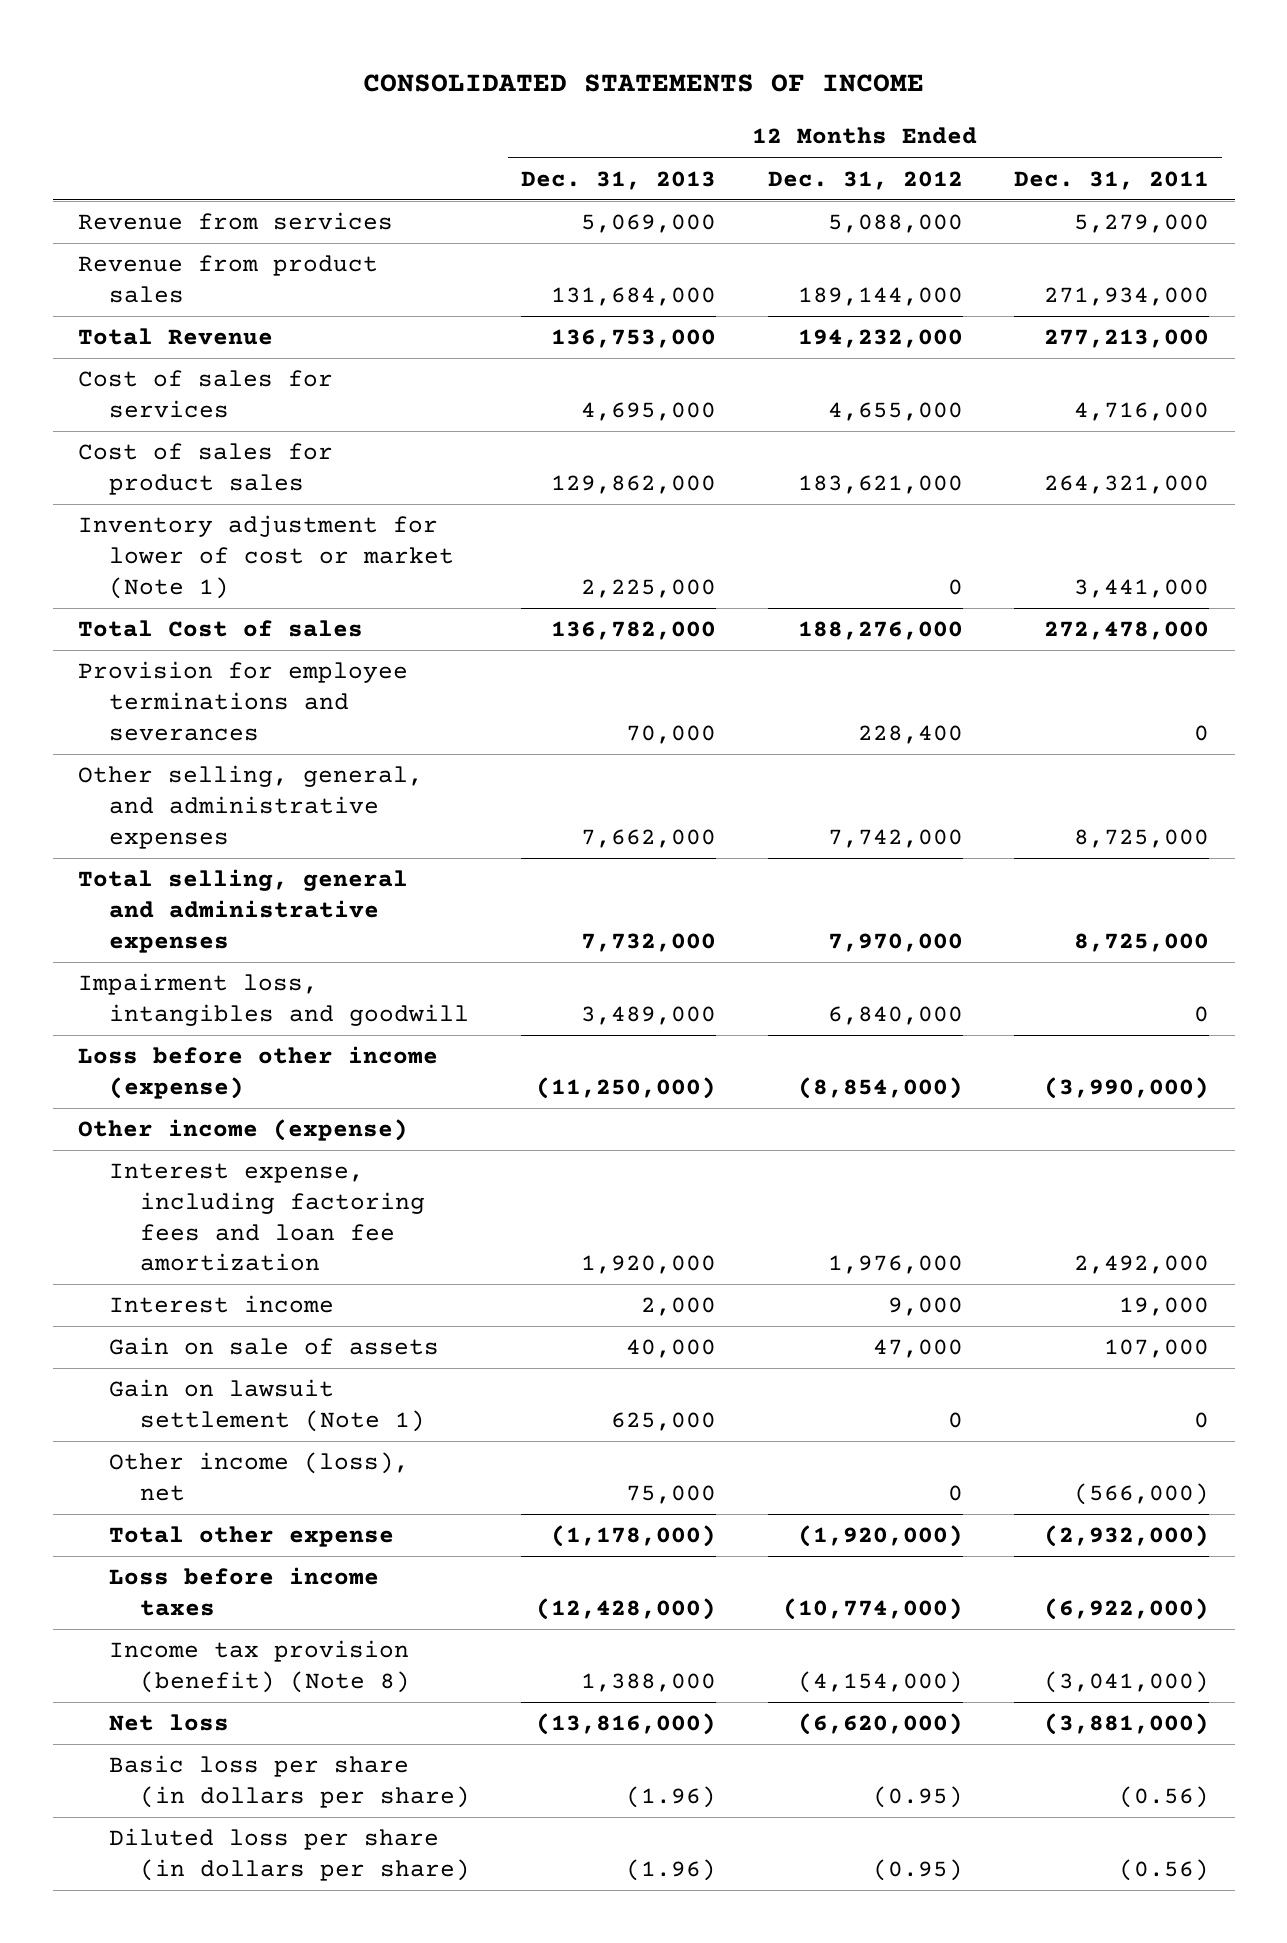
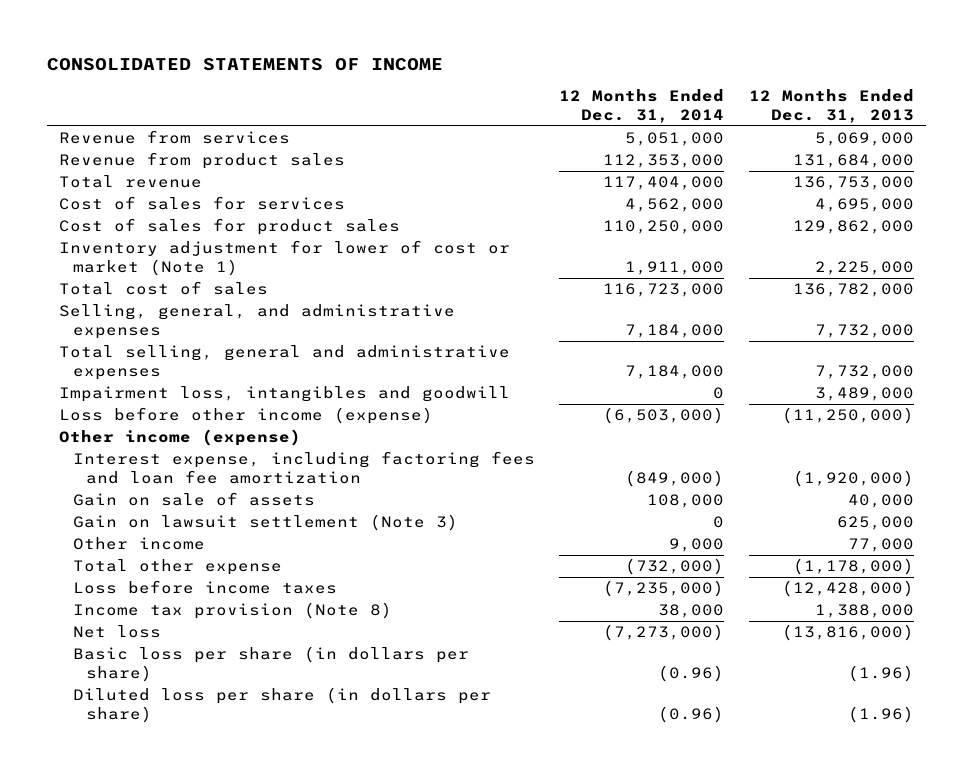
[767,170,963,190] Dec. 31, 2012 -> none
[1014,170,1210,190] Dec. 31, 2011 -> none
none -> [559,89,725,123] 12 Months Ended Dec. 31, 2014
[78,328,274,346] Total Revenue -> [59,175,203,189] Total revenue
[78,661,409,741] Provision for employee terminations and severances -> none
[78,620,364,638] Total Cost of sales -> [59,281,269,296] Total cost of sales
[78,765,424,849] Other selling, general, and administrative expenses -> [59,304,456,339] Selling, general, and administrative expenses
[581,828,717,848] 7,662,000 -> [814,323,914,338] 7,732,000
[109,1295,335,1314] Interest income -> none
[581,1255,717,1275] 1,920,000 -> [792,469,914,487] (1,920,000)
[109,1379,425,1432] Gain on lawsuit settlement (Note 1) -> [72,514,458,532] Gain on lawsuit settlement (Note 3)
[109,1452,410,1501] Other income (loss), net -> [72,537,205,551] Other income
[626,1484,717,1504] 75,000 -> [847,538,914,553] 77,000
[109,1640,410,1693] Income tax provision (benefit) (Note 8) -> [72,602,392,620] Income tax provision (Note 8)

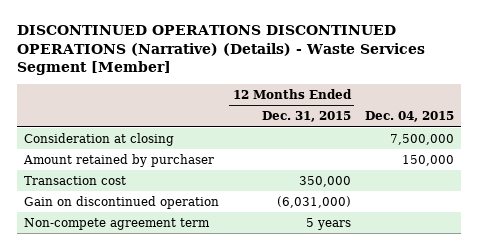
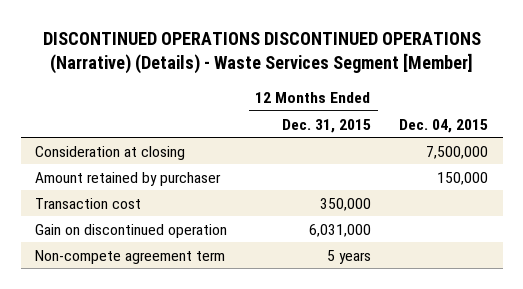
[276,196,351,209] (6,031,000) -> [308,223,371,237] 6,031,000

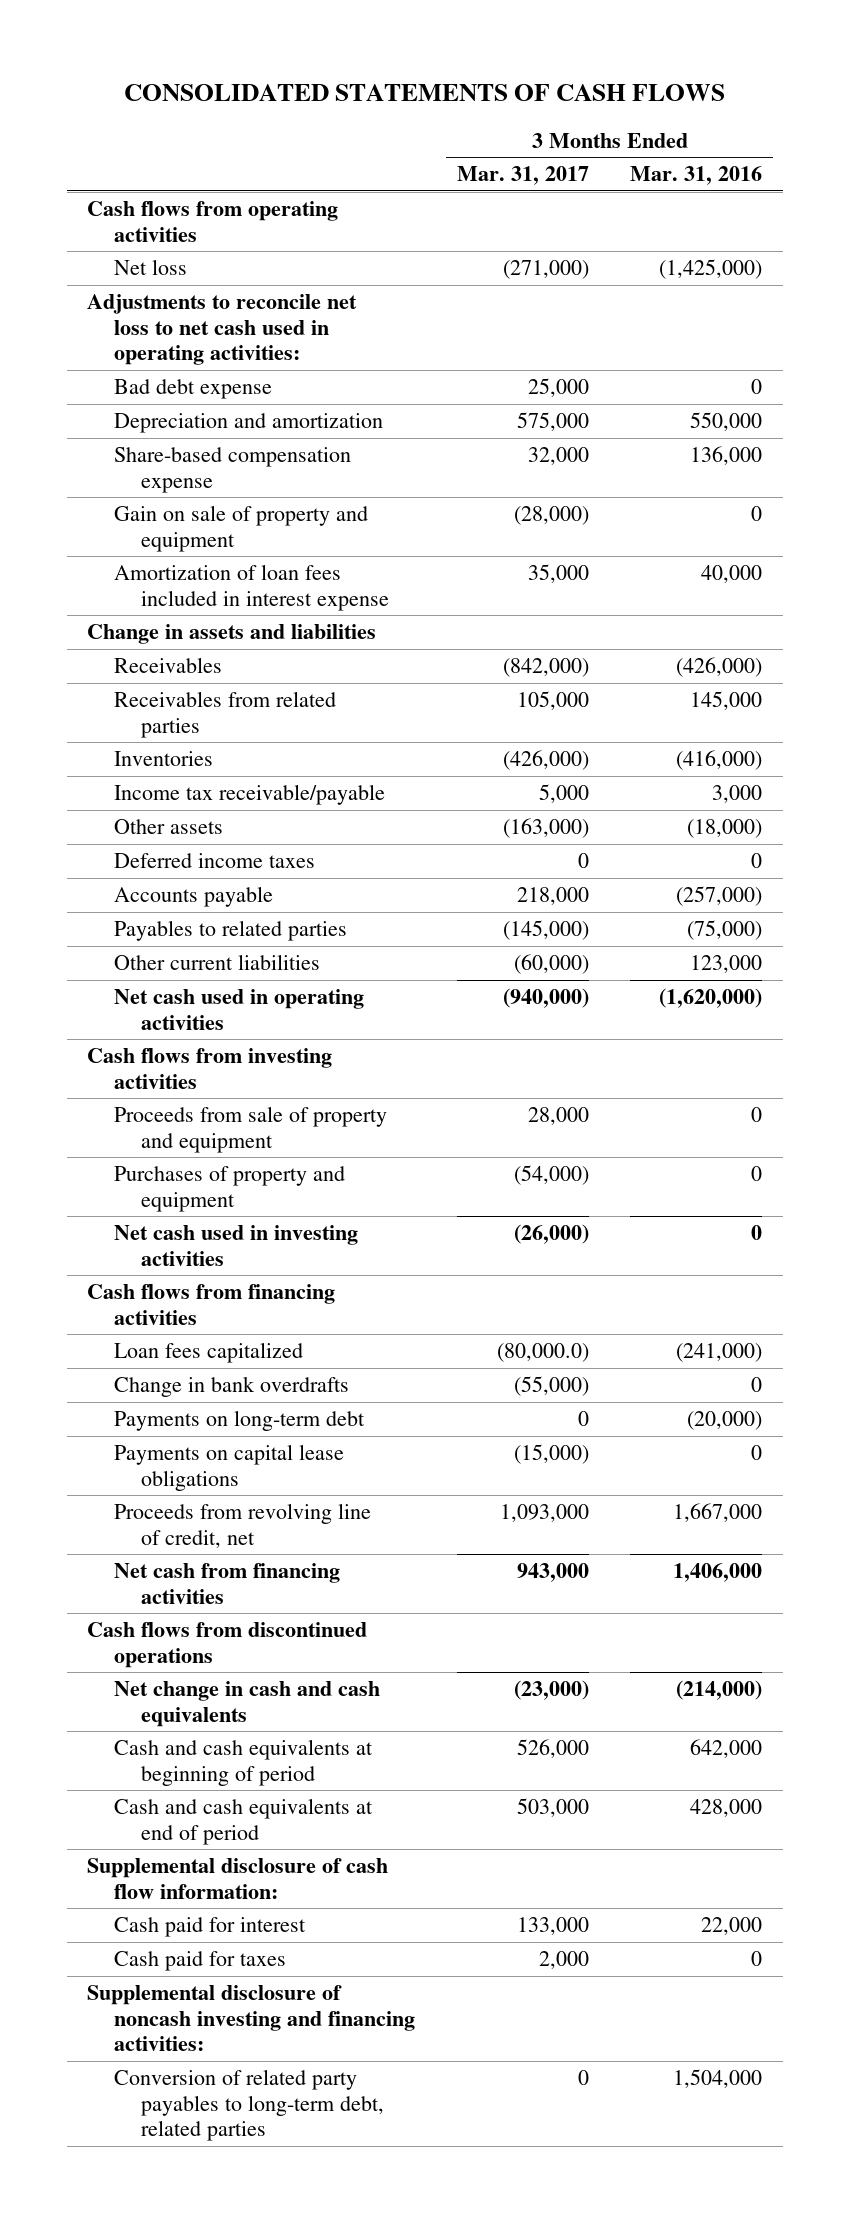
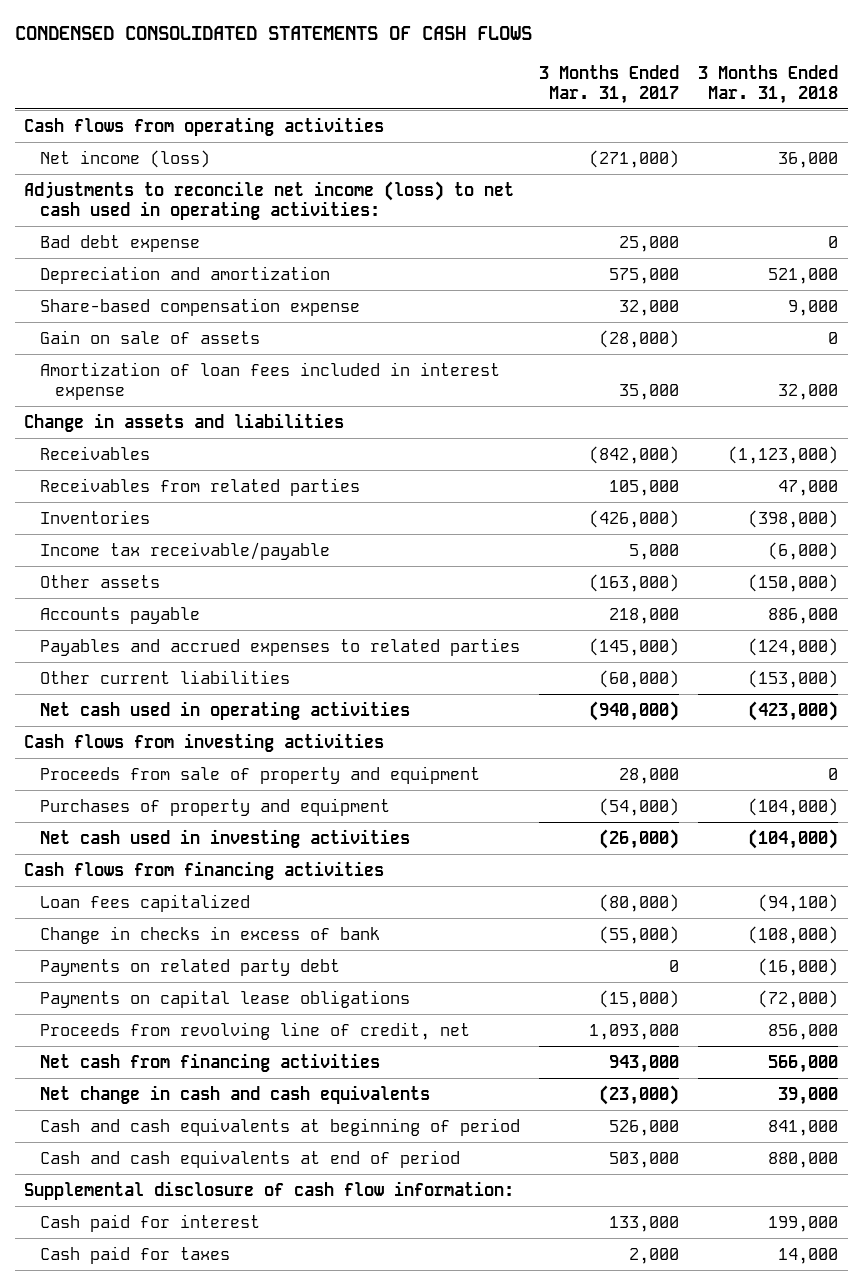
[123,84,725,102] CONSOLIDATED STATEMENTS OF CASH FLOWS -> [14,26,532,41] CONDENSED CONSOLIDATED STATEMENTS OF CASH FLOWS
[630,166,763,186] Mar. 31, 2016 -> none
none -> [698,64,839,104] 3 Months Ended Mar. 31, 2018
[114,259,188,276] Net loss -> [39,149,210,168] Net income (loss)
[87,294,358,366] Adjustments to reconcile net loss to net cash used in operating activities: -> [24,180,515,220] Adjustments to reconcile net income (loss) to net cash used in operating activities:
[114,505,369,552] Gain on sale of property and equipment -> [39,329,260,344] Gain on sale of assets
[114,853,316,869] Deferred income taxes -> none
[114,920,348,942] Payables to related parties -> [39,637,520,656] Payables and accrued expenses to related parties
[114,1410,366,1432] Payments on long-term debt -> none
[496,1343,589,1363] (80,000.0) -> [599,893,680,912] (80,000)
[114,1376,350,1398] Change in bank overdrafts -> [39,925,380,944] Change in checks in excess of bank
none -> [39,958,340,976] Payments on related party debt
[87,1622,368,1668] Cash flows from discontinued operations -> none
[87,1985,416,2052] Supplemental disclosure of noncash investing and financing activities: -> none
[114,2069,385,2142] Conversion of related party payables to long-term debt, related parties -> none

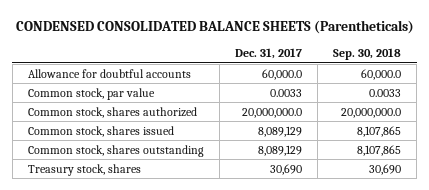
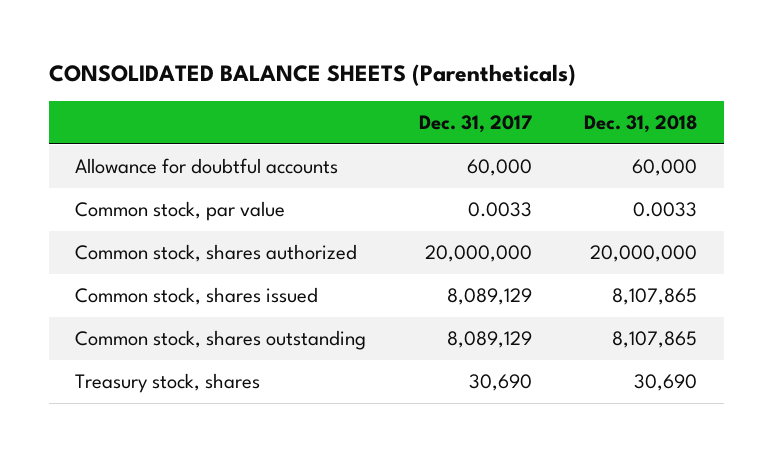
[15,20,414,35] CONDENSED CONSOLIDATED BALANCE SHEETS (Parentheticals) -> [48,63,576,86] CONSOLIDATED BALANCE SHEETS (Parentheticals)
[333,48,402,61] Sep. 30, 2018 -> none
none -> [584,115,698,134] Dec. 31, 2018
[262,68,303,80] 60,000.0 -> [466,159,532,177] 60,000
[242,107,303,118] 20,000,000.0 -> [424,245,532,263] 20,000,000

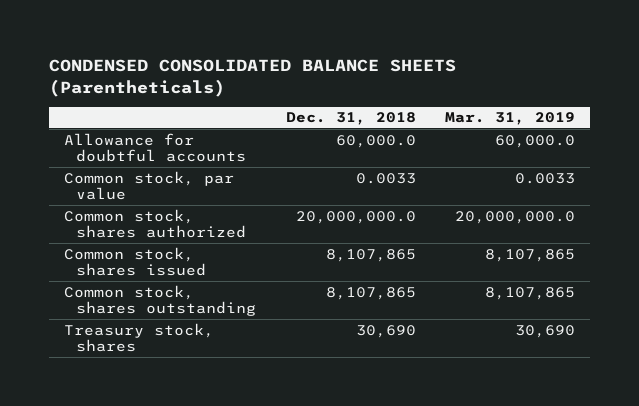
[48,63,576,86] CONSOLIDATED BALANCE SHEETS (Parentheticals) -> [48,58,456,97] CONDENSED CONSOLIDATED BALANCE SHEETS (Parentheticals)
[418,115,532,134] Dec. 31, 2017 -> none
none -> [445,112,576,126] Mar. 31, 2019
[632,159,698,177] 60,000 -> [335,134,416,148] 60,000.0
[590,245,698,263] 20,000,000 -> [295,210,416,224] 20,000,000.0

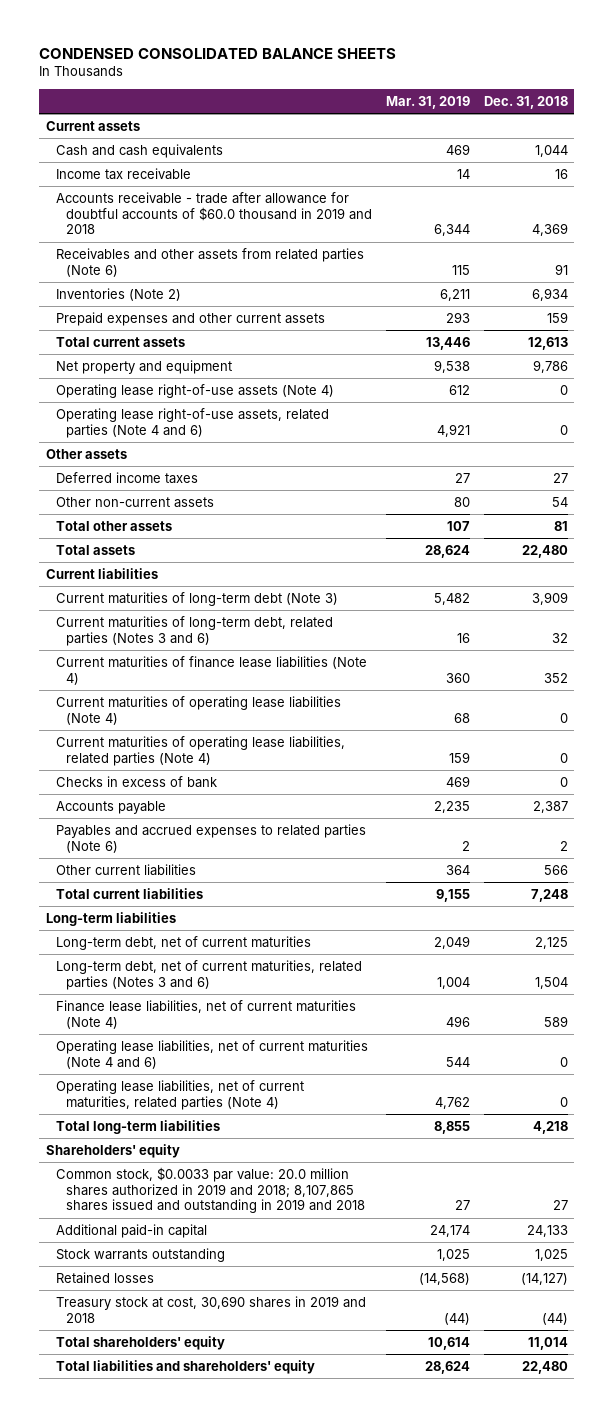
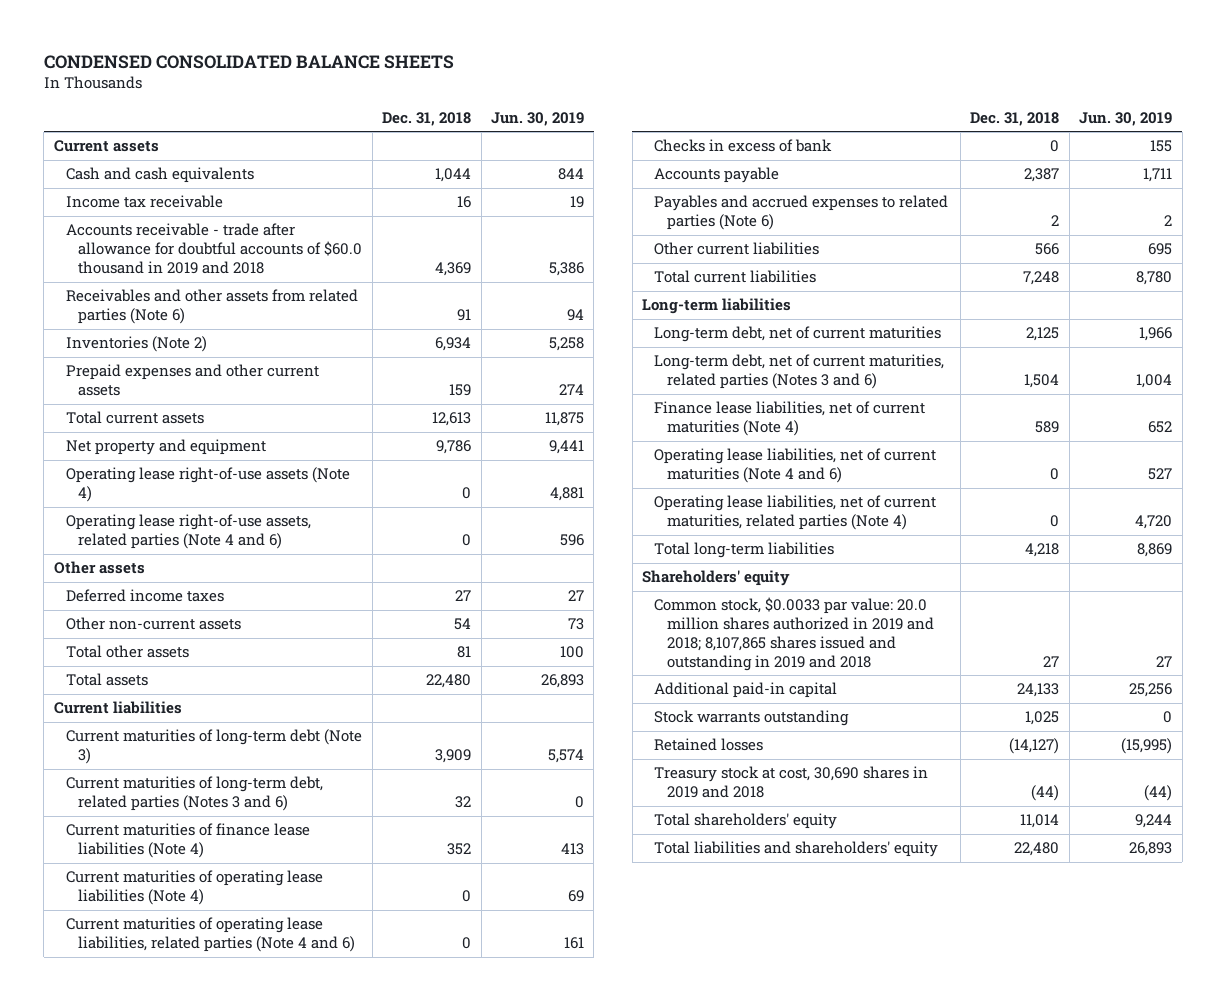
[386,95,471,109] Mar. 31, 2019 -> none
none -> [491,111,585,126] Jun. 30, 2019
[55,735,345,766] Current maturities of operating lease liabilities, related parties (Note 4) -> [66,917,356,953] Current maturities of operating lease liabilities, related parties (Note 4 and 6)

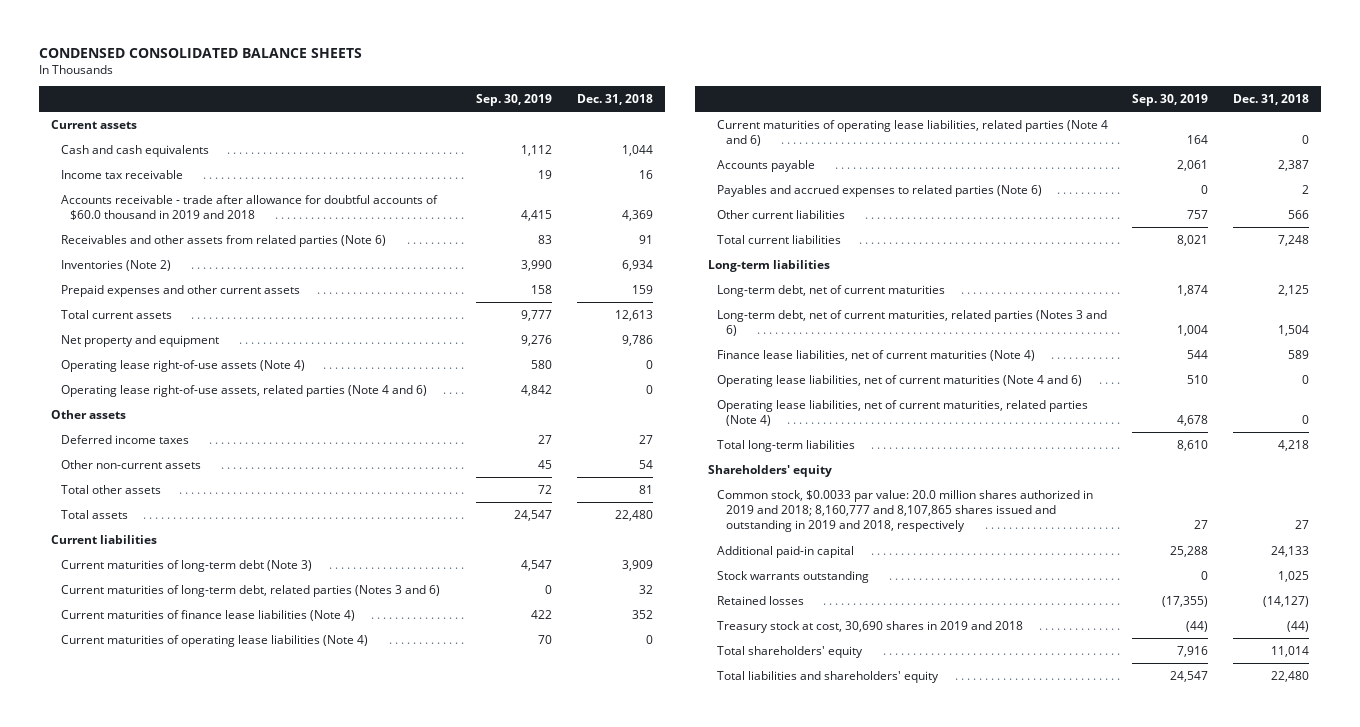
[491,111,585,126] Jun. 30, 2019 -> none
none -> [476,94,553,107] Sep. 30, 2019
[654,139,833,153] Checks in excess of bank -> none
[654,597,934,672] Common stock, $0.0033 par value: 20.0 million shares authorized in 2019 and 2018; 8,107,865 shares issued and outstanding in 2019 and 2018 -> [716,489,1093,533] Common stock, $0.0033 par value: 20.0 million shares authorized in 2019 and 2018; 8,160,777 and 8,107,865 shares issued and outstanding in 2019 and 2018, respectively

